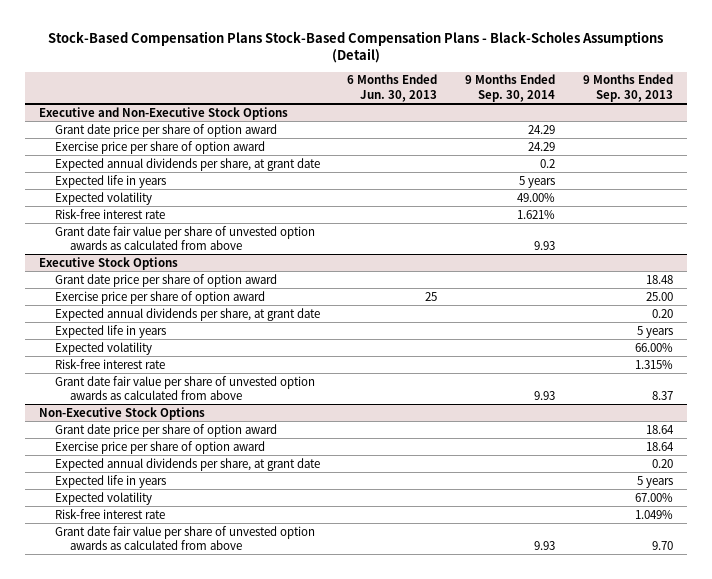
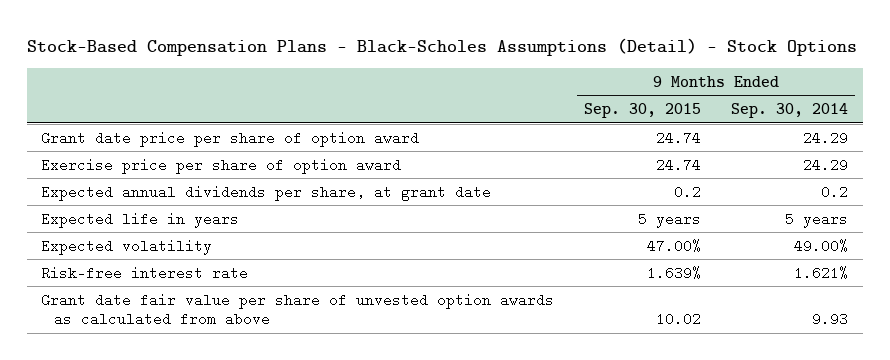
[47,30,663,64] Stock-Based Compensation Plans Stock-Based Compensation Plans - Black-Scholes Assumptions (Detail) -> [26,38,857,57] Stock-Based Compensation Plans - Black-Scholes Assumptions (Detail) - Stock Options
[347,74,438,102] 6 Months Ended Jun. 30, 2013 -> none
[582,74,673,102] 9 Months Ended Sep. 30, 2013 -> none
none -> [584,103,702,119] Sep. 30, 2015
[38,106,288,120] Executive and Non-Executive Stock Options -> none
[38,256,178,270] Executive Stock Options -> none
[54,273,277,287] Grant date price per share of option award -> none
[54,290,265,304] Exercise price per share of option award -> none
[54,307,320,321] Expected annual dividends per share, at grant date -> none
[54,324,166,338] Expected life in years -> none
[54,341,152,355] Expected volatility -> none
[54,358,165,369] Risk-free interest rate -> none
[54,375,315,400] Grant date fair value per share of unvested option awards as calculated from above -> none
[38,406,205,420] Non-Executive Stock Options -> none
[54,423,277,437] Grant date price per share of option award -> none
[54,440,265,454] Exercise price per share of option award -> none
[54,457,320,471] Expected annual dividends per share, at grant date -> none
[54,474,166,488] Expected life in years -> none
[54,491,152,505] Expected volatility -> none
[54,508,165,519] Risk-free interest rate -> none
[54,525,315,550] Grant date fair value per share of unvested option awards as calculated from above -> none

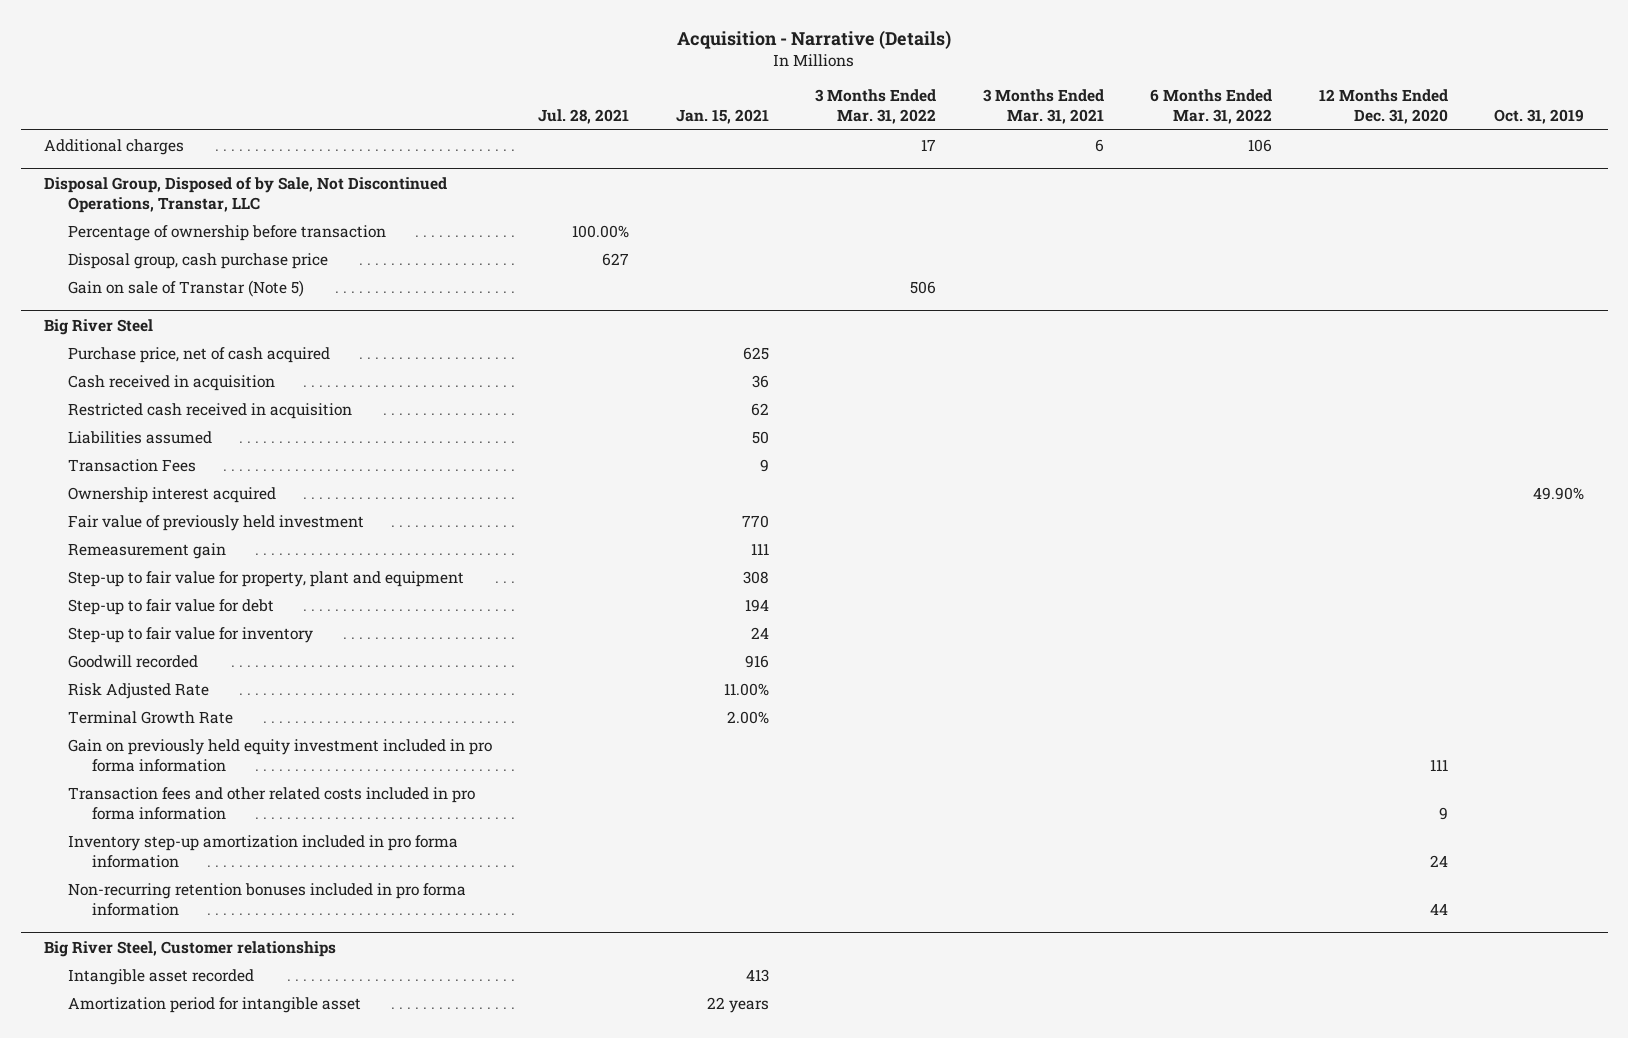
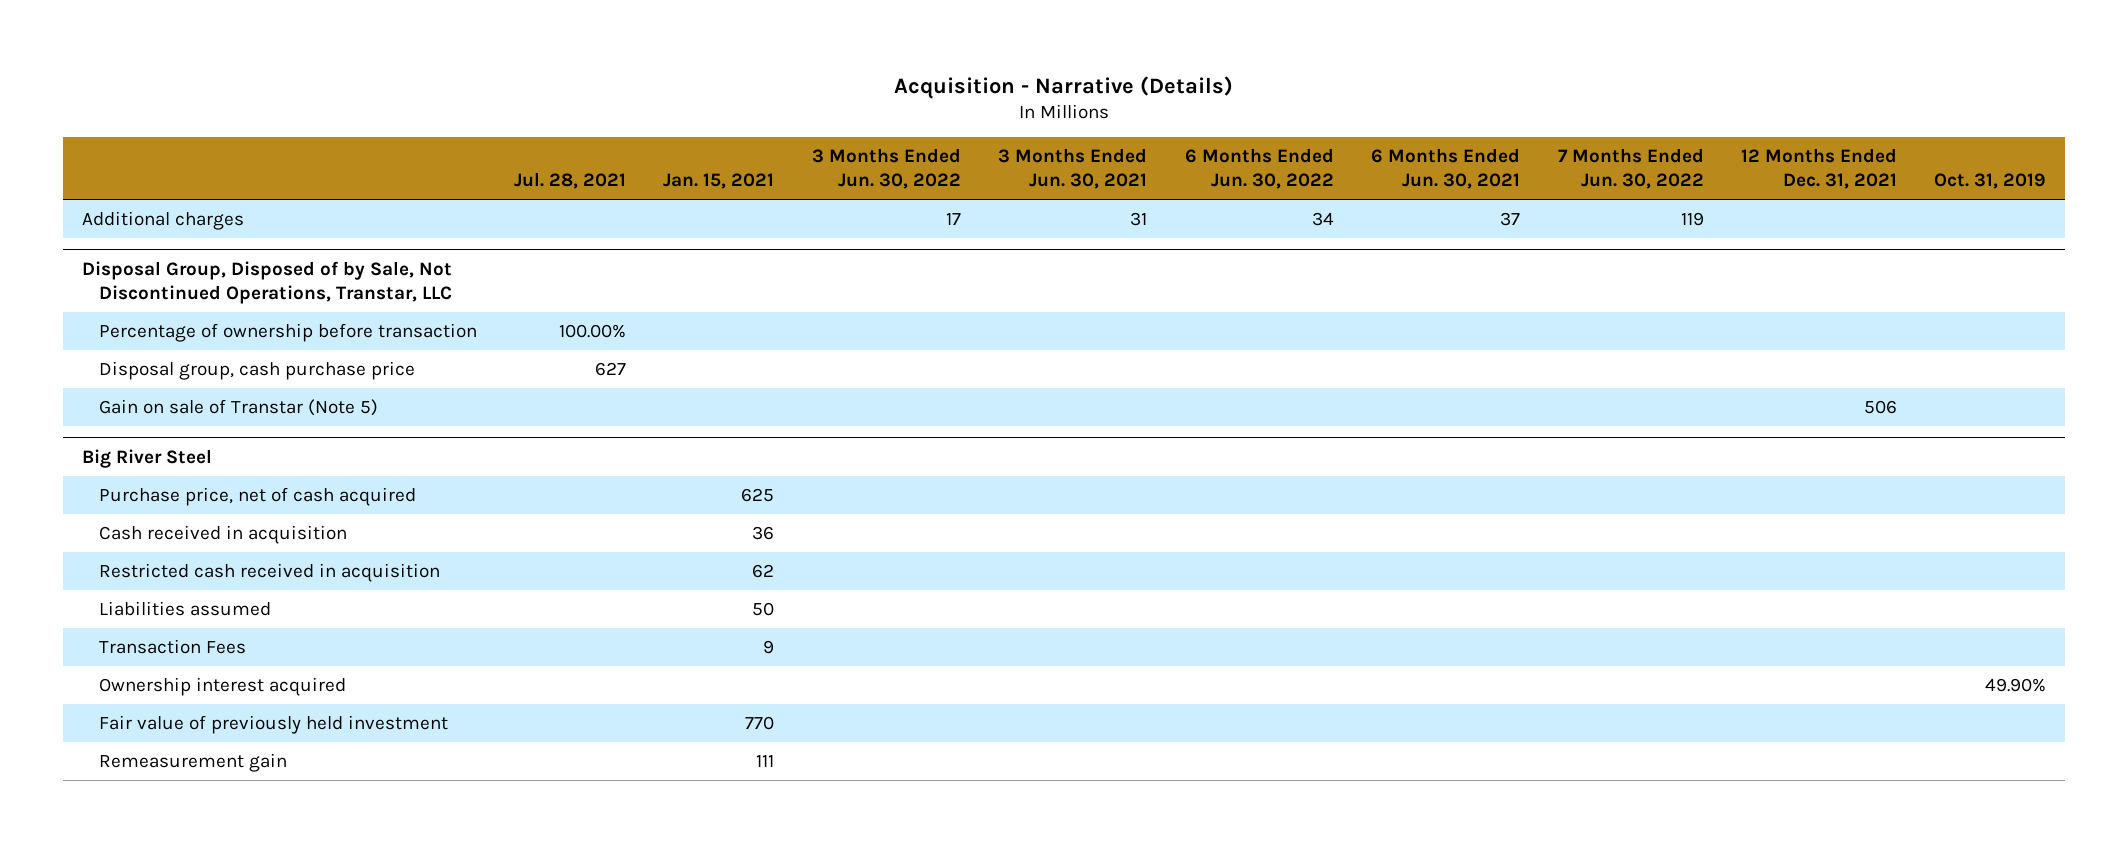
[815,89,937,125] 3 Months Ended Mar. 31, 2022 -> none
[982,89,1104,125] 3 Months Ended Mar. 31, 2021 -> none
[1150,89,1273,125] 6 Months Ended Mar. 31, 2022 -> none
[1318,89,1448,125] 12 Months Ended Dec. 31, 2020 -> none
none -> [811,148,961,190] 3 Months Ended Jun. 30, 2022
none -> [998,148,1148,190] 3 Months Ended Jun. 30, 2021
none -> [1184,148,1334,190] 6 Months Ended Jun. 30, 2022
none -> [1371,148,1521,190] 6 Months Ended Jun. 30, 2021
none -> [1557,148,1704,190] 7 Months Ended Jun. 30, 2022
none -> [1740,148,1897,190] 12 Months Ended Dec. 31, 2021
[67,570,464,587] Step-up to fair value for property, plant and equipment -> none
[67,598,274,615] Step-up to fair value for debt -> none
[67,626,313,643] Step-up to fair value for inventory -> none
[67,654,198,668] Goodwill recorded -> none
[67,682,209,699] Risk Adjusted Rate -> none
[67,710,233,724] Terminal Growth Rate -> none
[67,738,492,772] Gain on previously held equity investment included in pro forma information -> none
[67,786,475,820] Transaction fees and other related costs included in pro forma information -> none
[67,834,458,868] Inventory step-up amortization included in pro forma information -> none
[67,882,466,916] Non-recurring retention bonuses included in pro forma information -> none
[43,940,336,957] Big River Steel, Customer relationships -> none
[67,968,254,985] Intangible asset recorded -> none
[67,996,361,1013] Amortization period for intangible asset -> none

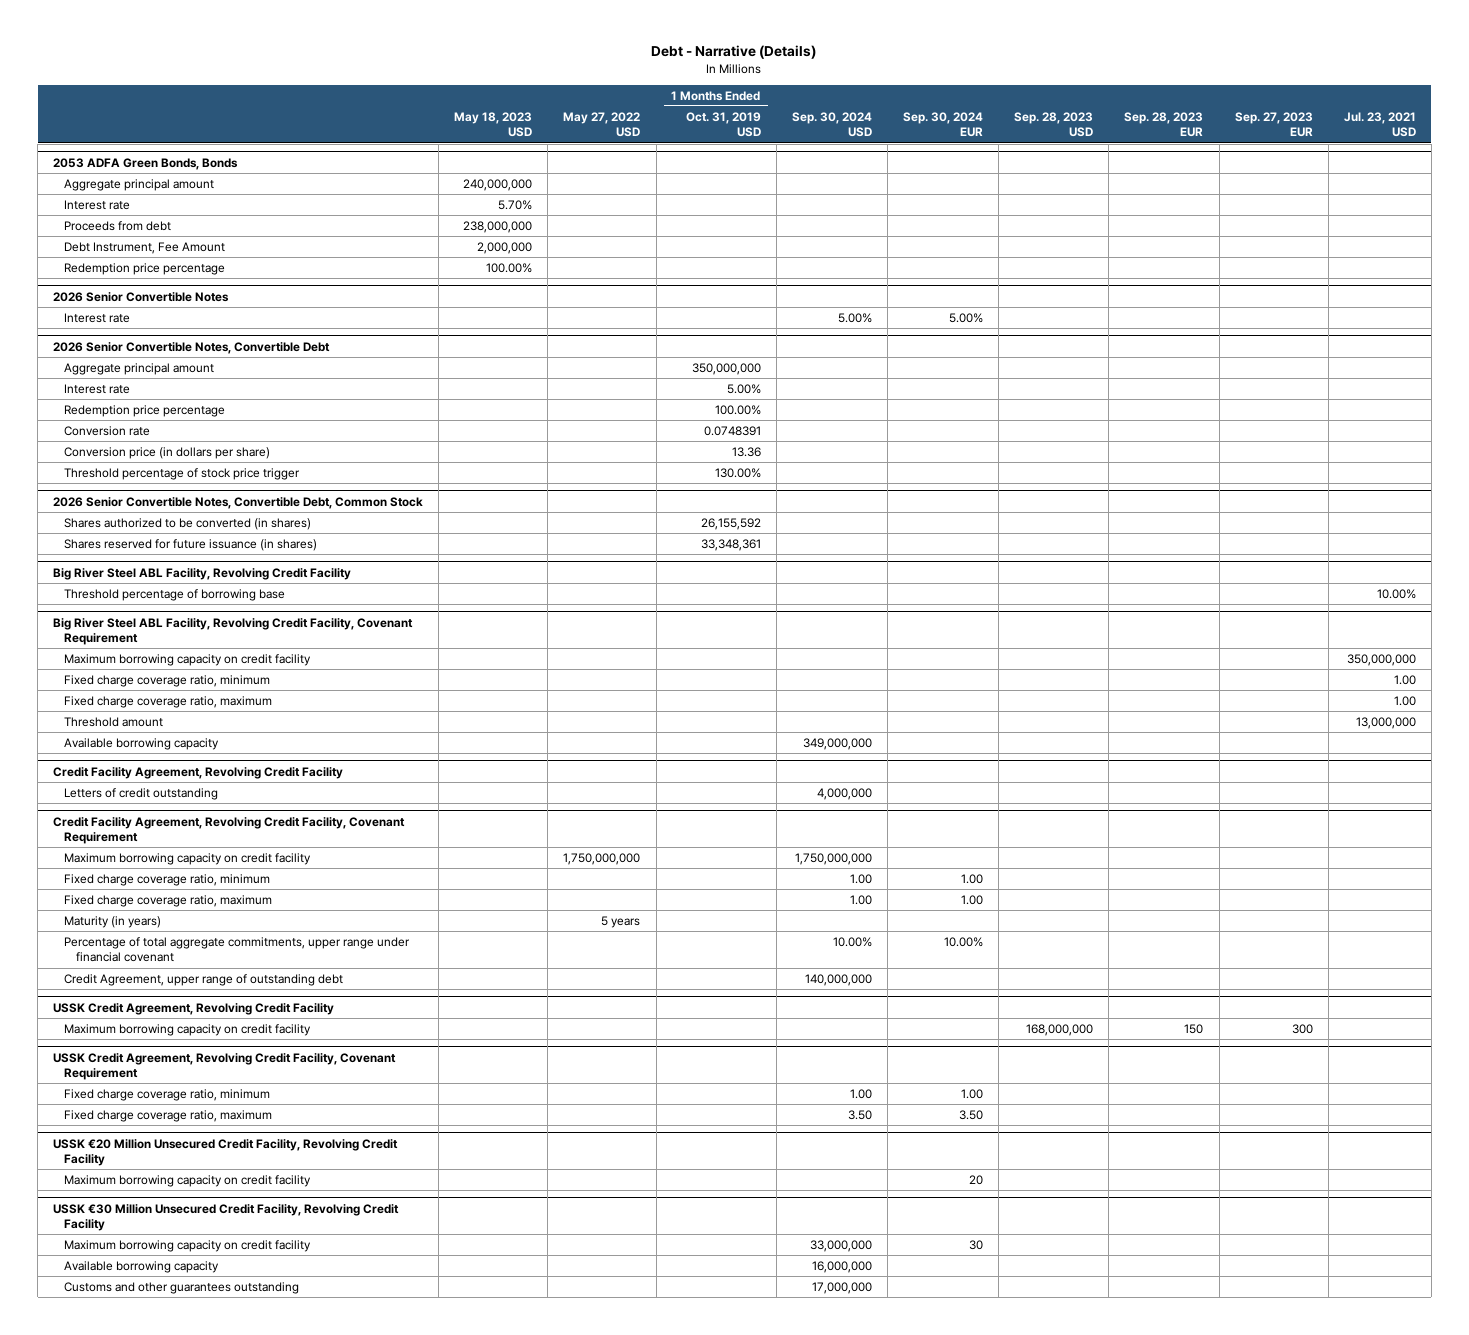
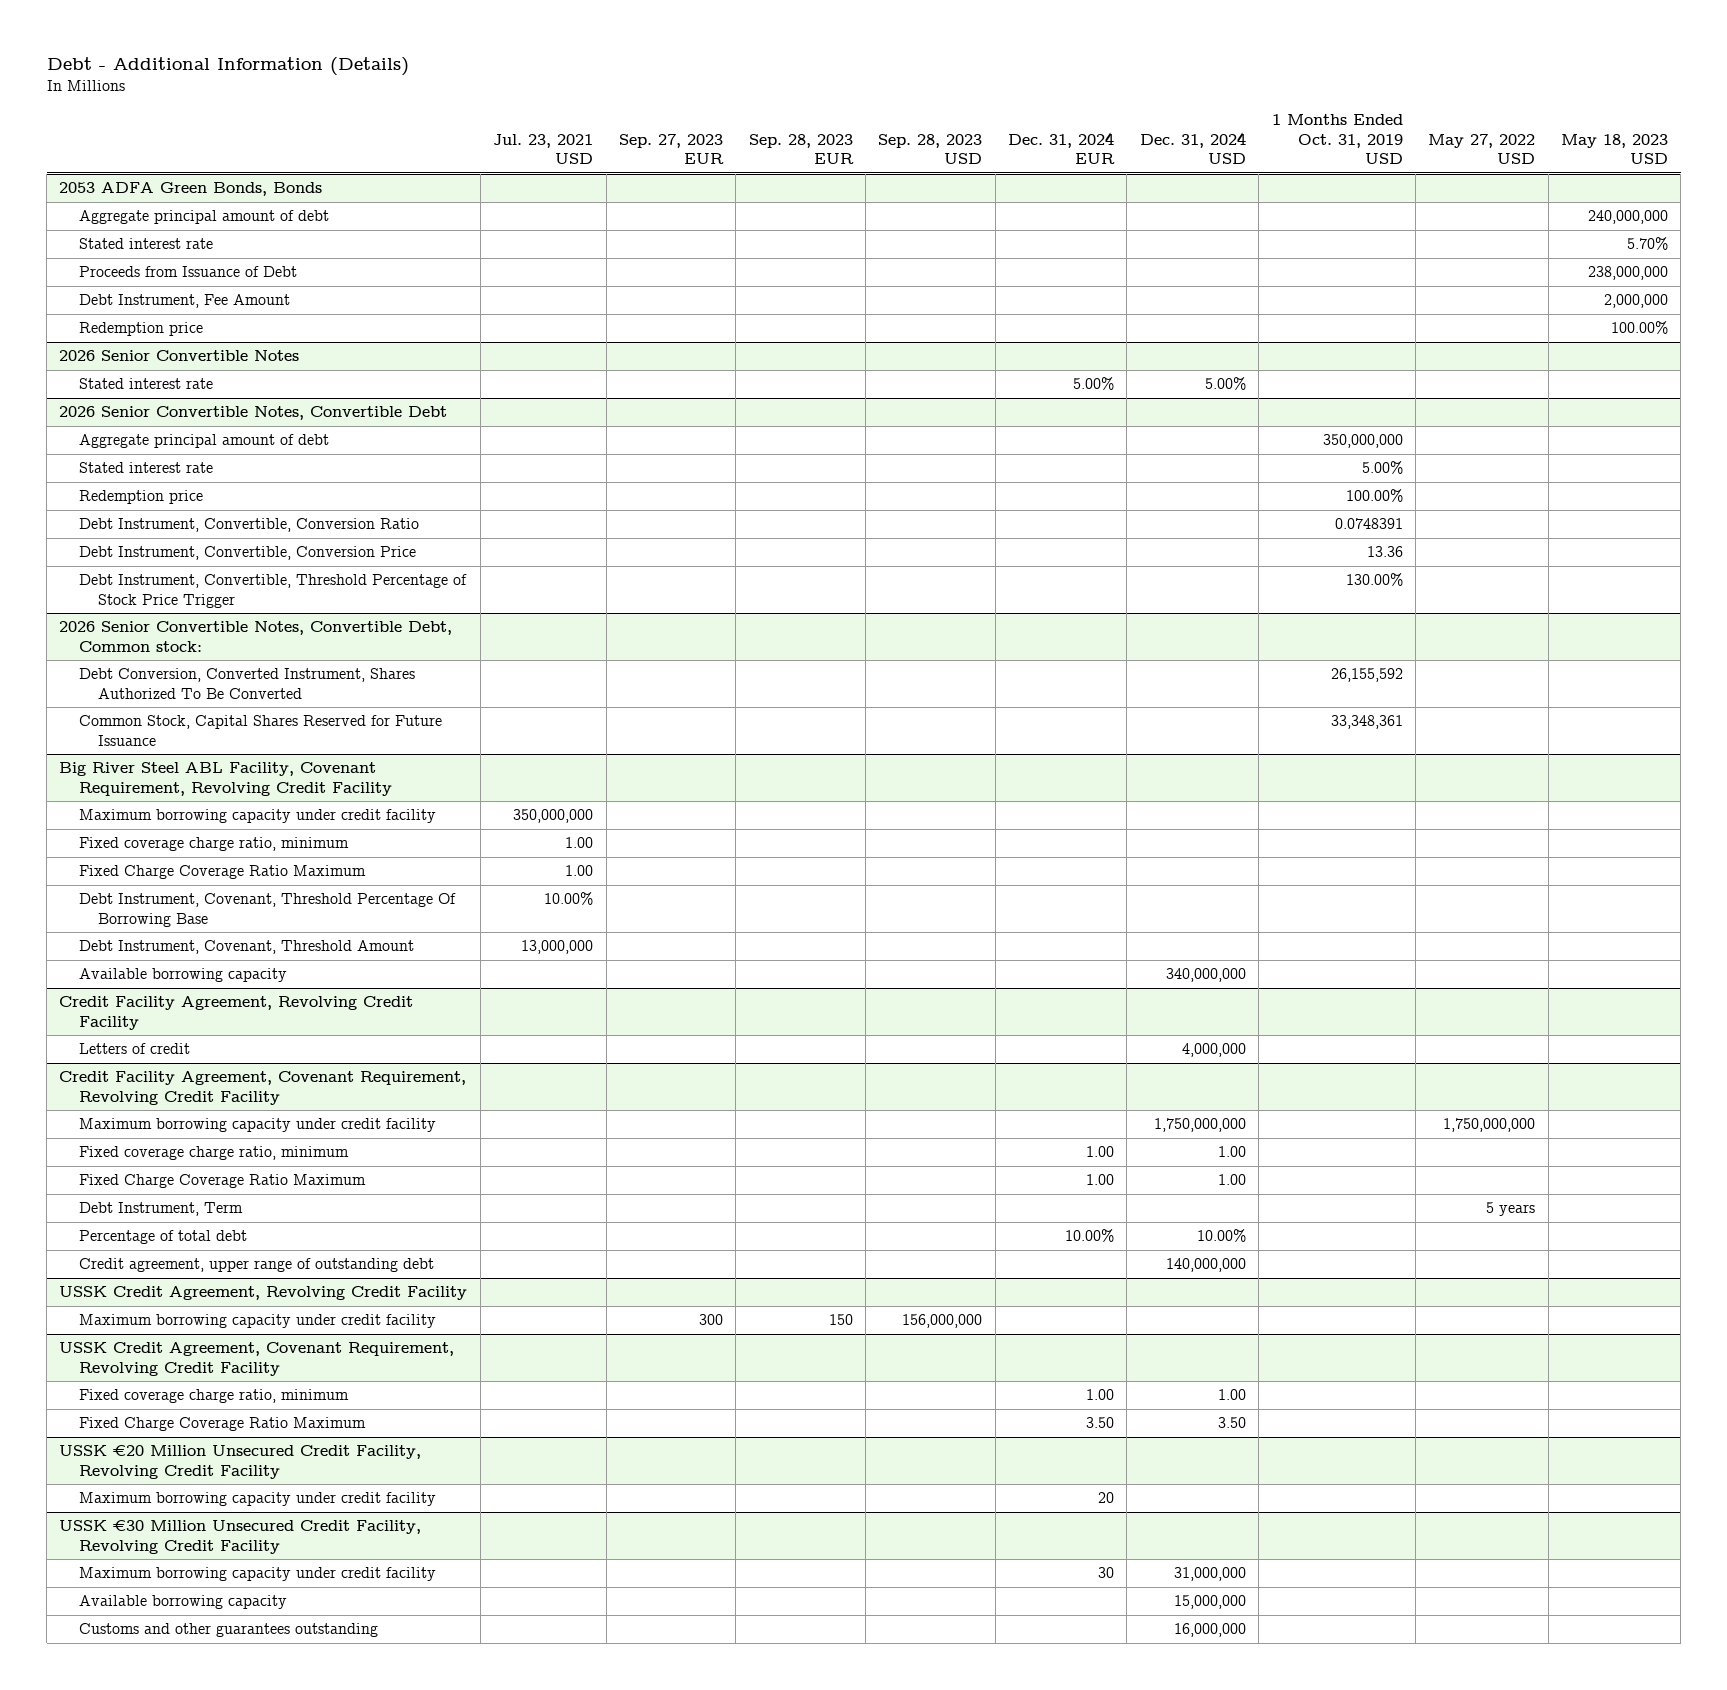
[651,45,817,60] Debt - Narrative (Details) -> [46,57,409,77] Debt - Additional Information (Details)
[791,111,872,138] Sep. 30, 2024 USD -> none
[903,111,984,138] Sep. 30, 2024 EUR -> none
none -> [1008,131,1116,165] Dec. 31, 2024 EUR
none -> [1139,131,1246,165] Dec. 31, 2024 USD
[64,178,215,191] Aggregate principal amount -> [78,210,329,225] Aggregate principal amount of debt
[64,199,131,210] Interest rate -> [78,238,213,250] Stated interest rate
[64,220,172,231] Proceeds from debt -> [78,266,297,278] Proceeds from Issuance of Debt
[64,262,226,275] Redemption price percentage -> [78,322,203,337] Redemption price
[64,312,131,323] Interest rate -> [78,378,213,390] Stated interest rate
[53,567,352,580] Big River Steel ABL Facility, Revolving Credit Facility -> none
[64,588,286,601] Threshold percentage of borrowing base -> none
[64,362,215,375] Aggregate principal amount -> [78,434,329,449] Aggregate principal amount of debt
[64,383,131,394] Interest rate -> [78,462,213,474] Stated interest rate
[64,404,226,417] Redemption price percentage -> [78,490,203,505] Redemption price
[64,425,151,436] Conversion rate -> [78,518,419,533] Debt Instrument, Convertible, Conversion Ratio
[64,446,271,459] Conversion price (in dollars per share) -> [78,546,416,561] Debt Instrument, Convertible, Conversion Price
[64,467,301,480] Threshold percentage of stock price trigger -> [78,574,467,608] Debt Instrument, Convertible, Threshold Percentage of Stock Price Trigger
[53,496,424,509] 2026 Senior Convertible Notes, Convertible Debt, Common Stock -> [59,621,453,652] 2026 Senior Convertible Notes, Convertible Debt, Common stock:
[64,517,312,530] Shares authorized to be converted (in shares) -> [78,668,415,699] Debt Conversion, Converted Instrument, Shares Authorized To Be Converted
[64,538,318,551] Shares reserved for future issuance (in shares) -> [78,715,442,746] Common Stock, Capital Shares Reserved for Future Issuance
[53,617,414,646] Big River Steel ABL Facility, Revolving Credit Facility, Covenant Requirement -> [59,762,392,796] Big River Steel ABL Facility, Covenant Requirement, Revolving Credit Facility
[64,653,312,666] Maximum borrowing capacity on credit facility -> [78,809,436,824] Maximum borrowing capacity under credit facility
[64,674,271,687] Fixed charge coverage ratio, minimum -> [78,837,349,852] Fixed coverage charge ratio, minimum
[64,695,273,708] Fixed charge coverage ratio, maximum -> [78,865,366,880] Fixed Charge Coverage Ratio Maximum
none -> [78,893,456,927] Debt Instrument, Covenant, Threshold Percentage Of Borrowing Base
[64,716,164,727] Threshold amount -> [78,940,414,955] Debt Instrument, Covenant, Threshold Amount
[64,787,219,800] Letters of credit outstanding -> [78,1043,190,1055] Letters of credit
[53,816,406,845] Credit Facility Agreement, Revolving Credit Facility, Covenant Requirement -> [59,1071,467,1105] Credit Facility Agreement, Covenant Requirement, Revolving Credit Facility
[64,852,312,865] Maximum borrowing capacity on credit facility -> [78,1118,436,1133] Maximum borrowing capacity under credit facility
[64,873,271,886] Fixed charge coverage ratio, minimum -> [78,1146,349,1161] Fixed coverage charge ratio, minimum
[64,894,273,907] Fixed charge coverage ratio, maximum -> [78,1174,366,1189] Fixed Charge Coverage Ratio Maximum
[64,915,162,928] Maturity (in years) -> [78,1202,243,1217] Debt Instrument, Term
[64,936,411,963] Percentage of total aggregate commitments, upper range under financial covenant -> [78,1230,247,1245] Percentage of total debt
[64,973,344,986] Credit Agreement, upper range of outstanding debt -> [78,1258,434,1273] Credit agreement, upper range of outstanding debt
[64,1023,312,1036] Maximum borrowing capacity on credit facility -> [78,1314,436,1329] Maximum borrowing capacity under credit facility
[1026,1023,1094,1036] 168,000,000 -> [902,1314,983,1329] 156,000,000
[53,1052,397,1081] USSK Credit Agreement, Revolving Credit Facility, Covenant Requirement -> [59,1342,455,1376] USSK Credit Agreement, Covenant Requirement, Revolving Credit Facility
[64,1088,271,1101] Fixed charge coverage ratio, minimum -> [78,1389,349,1404] Fixed coverage charge ratio, minimum
[64,1109,273,1122] Fixed charge coverage ratio, maximum -> [78,1417,366,1432] Fixed Charge Coverage Ratio Maximum
[64,1174,312,1187] Maximum borrowing capacity on credit facility -> [78,1492,436,1507] Maximum borrowing capacity under credit facility
[64,1239,312,1252] Maximum borrowing capacity on credit facility -> [78,1567,436,1582] Maximum borrowing capacity under credit facility

